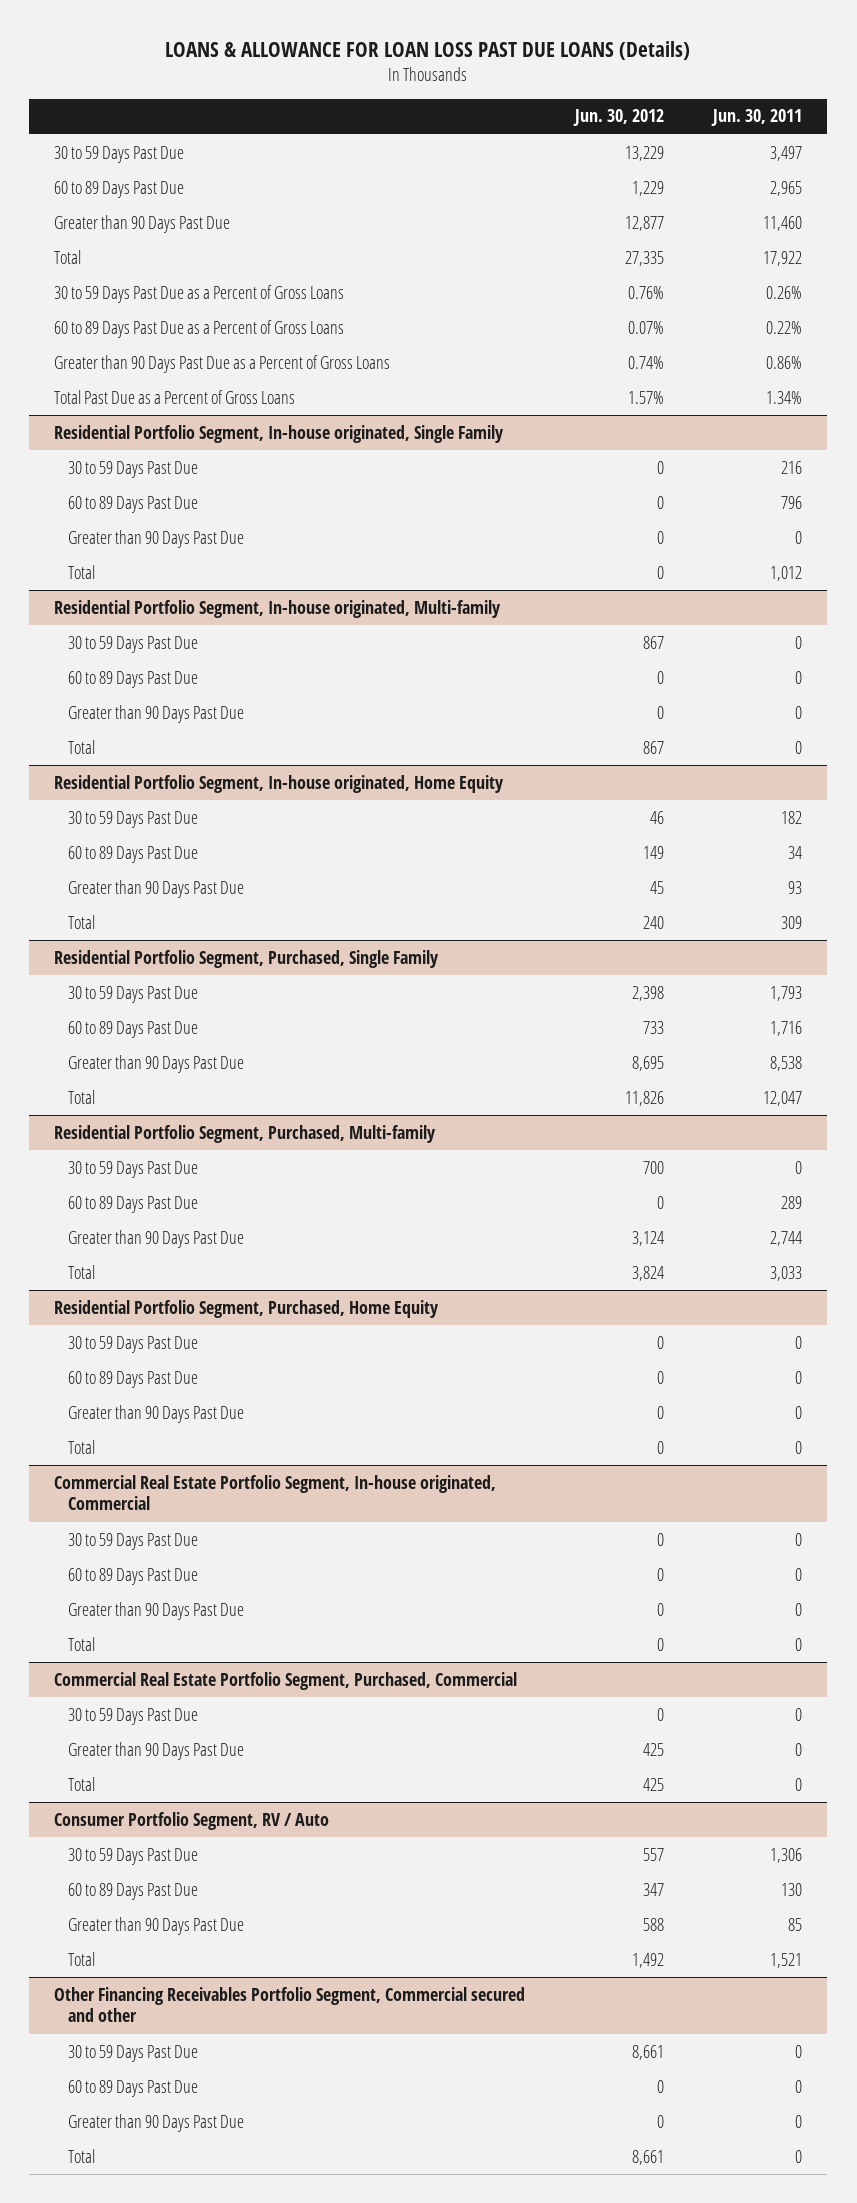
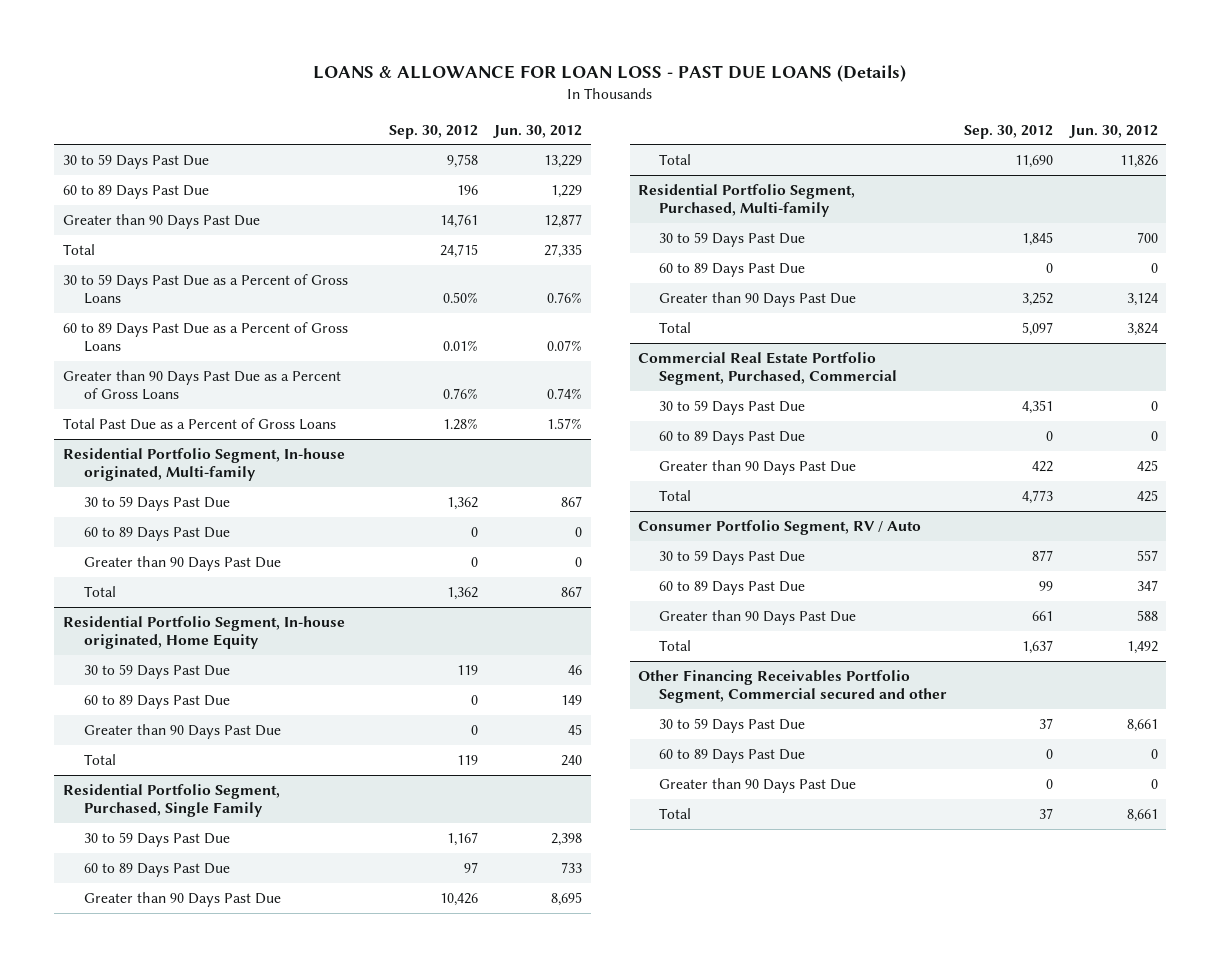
[165,40,691,60] LOANS & ALLOWANCE FOR LOAN LOSS PAST DUE LOANS (Details) -> [313,65,907,83] LOANS & ALLOWANCE FOR LOAN LOSS - PAST DUE LOANS (Details)
[711,109,803,127] Jun. 30, 2011 -> none
none -> [388,124,478,139] Sep. 30, 2012
[54,424,505,443] Residential Portfolio Segment, In-house originated, Single Family -> none
[67,460,198,478] 30 to 59 Days Past Due -> none
[67,495,198,513] 60 to 89 Days Past Due -> none
[67,529,244,548] Greater than 90 Days Past Due -> none
[67,564,95,579] Total -> none
[54,1299,440,1318] Residential Portfolio Segment, Purchased, Home Equity -> none
[67,1335,198,1353] 30 to 59 Days Past Due -> none
[67,1370,198,1388] 60 to 89 Days Past Due -> none
[67,1404,244,1423] Greater than 90 Days Past Due -> none
[67,1439,95,1454] Total -> none
[54,1474,497,1511] Commercial Real Estate Portfolio Segment, In-house originated, Commercial -> none
[67,1532,198,1550] 30 to 59 Days Past Due -> none
[67,1567,198,1585] 60 to 89 Days Past Due -> none
[67,1601,244,1620] Greater than 90 Days Past Due -> none
[67,1636,95,1651] Total -> none
none -> [659,430,806,445] 60 to 89 Days Past Due

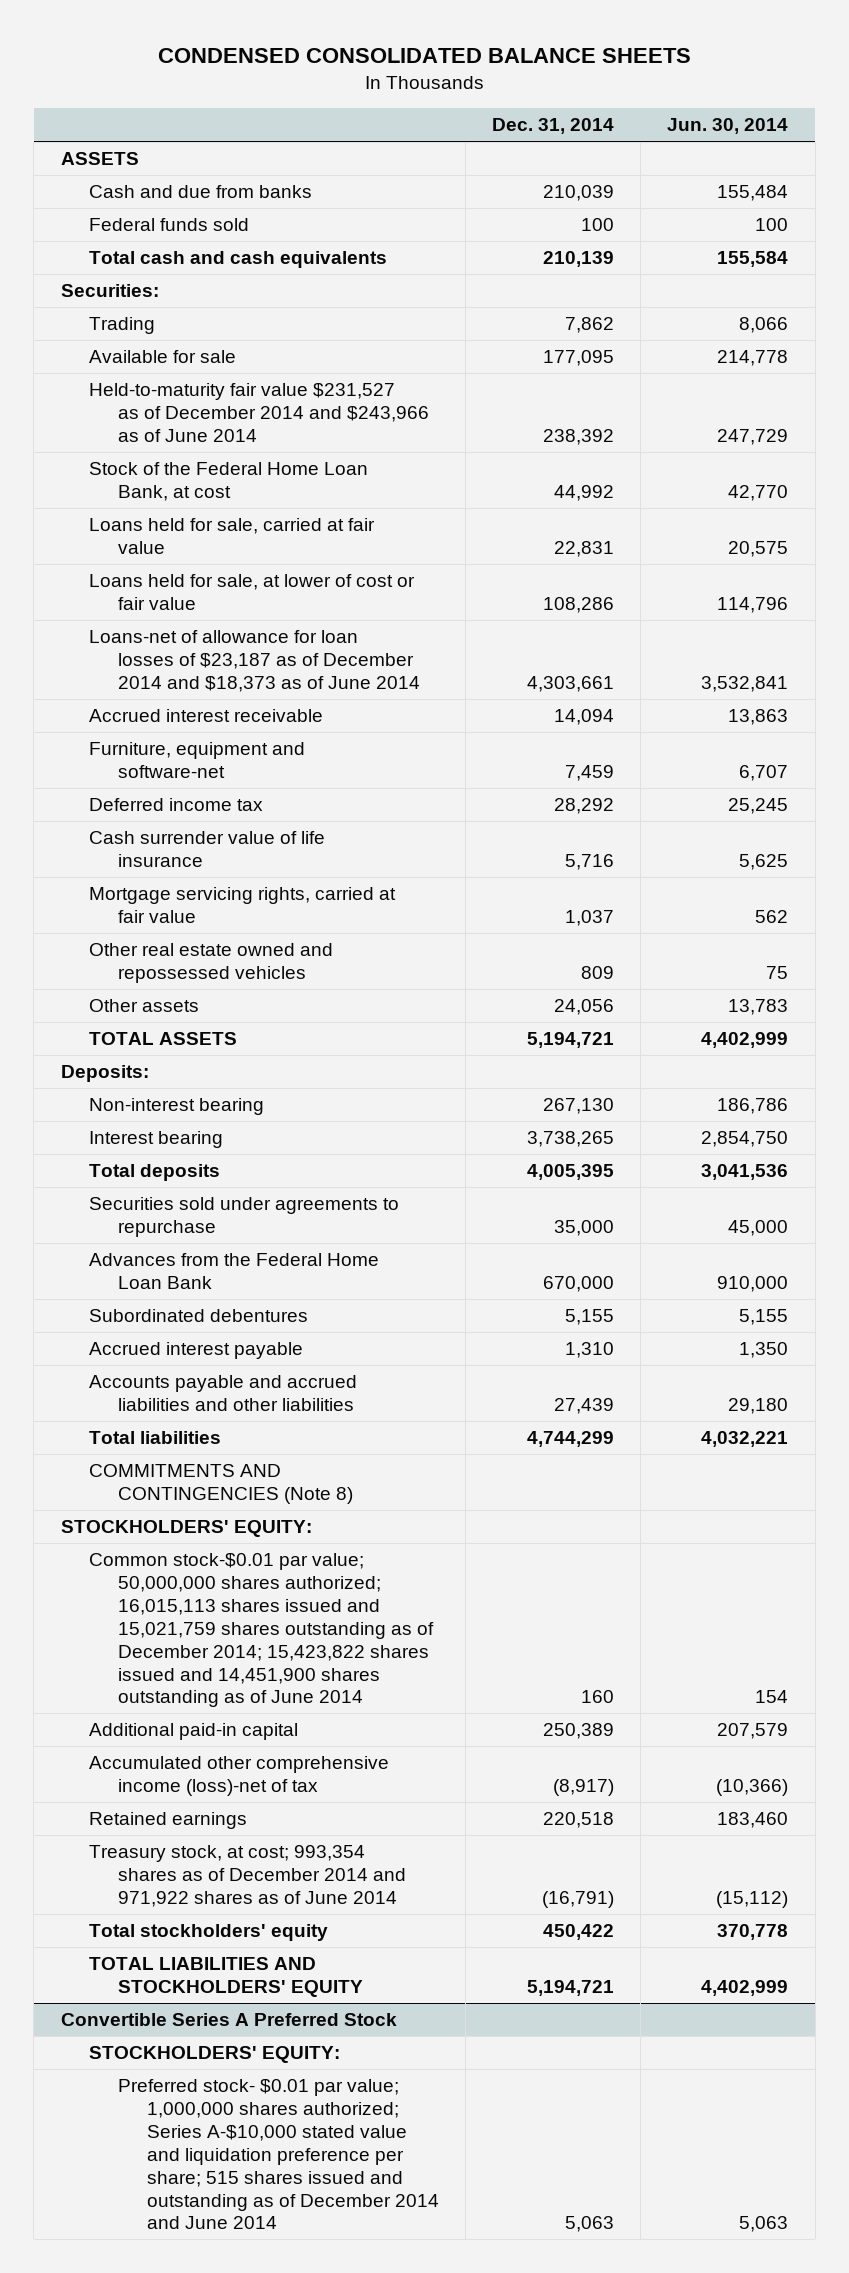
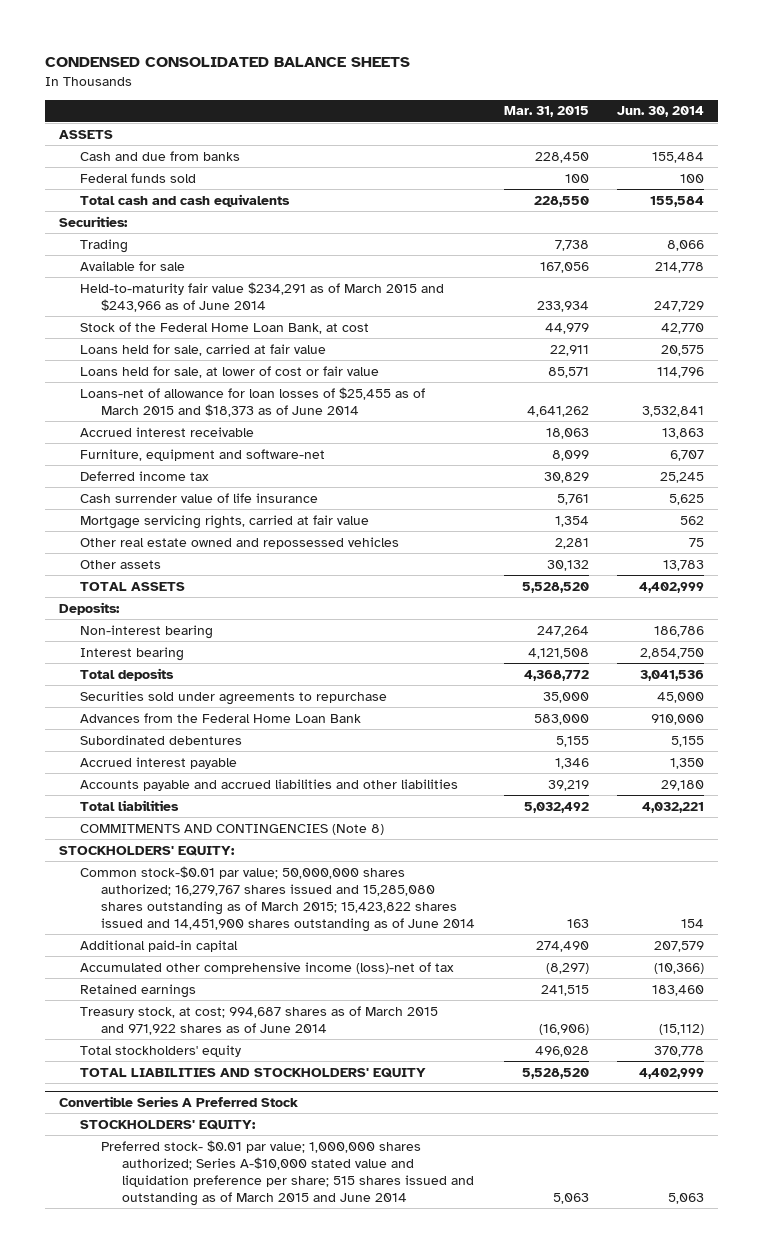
[492,118,615,135] Dec. 31, 2014 -> none
none -> [503,106,589,118] Mar. 31, 2015
[89,383,429,442] Held-to-maturity fair value $231,527 as of December 2014 and $243,966 as of June 2014 -> [80,281,445,312] Held-to-maturity fair value $234,291 as of March 2015 and $243,966 as of June 2014
[89,630,420,692] Loans-net of allowance for loan losses of $23,187 as of December 2014 and $18,373 as of June 2014 -> [80,386,426,417] Loans-net of allowance for loan losses of $25,455 as of March 2015 and $18,373 as of June 2014
[89,1553,434,1708] Common stock-$0.01 par value; 50,000,000 shares authorized; 16,015,113 shares issued and 15,021,759 shares outstanding as of December 2014; 15,423,822 shares issued and 14,451,900 shares outstanding as of June 2014 -> [80,865,476,933] Common stock-$0.01 par value; 50,000,000 shares authorized; 16,279,767 shares issued and 15,285,080 shares outstanding as of March 2015; 15,423,822 shares issued and 14,451,900 shares outstanding as of June 2014
[89,1845,406,1907] Treasury stock, at cost; 993,354 shares as of December 2014 and 971,922 shares as of June 2014 -> [80,1005,439,1035] Treasury stock, at cost; 994,687 shares as of March 2015 and 971,922 shares as of June 2014
[117,2079,439,2230] Preferred stock- $0.01 par value; 1,000,000 shares authorized; Series A-$10,000 stated value and liquidation preference per share; 515 shares issued and outstanding as of December 2014 and June 2014 -> [101,1139,475,1207] Preferred stock- $0.01 par value; 1,000,000 shares authorized; Series A-$10,000 stated value and liquidation preference per share; 515 shares issued and outstanding as of March 2015 and June 2014

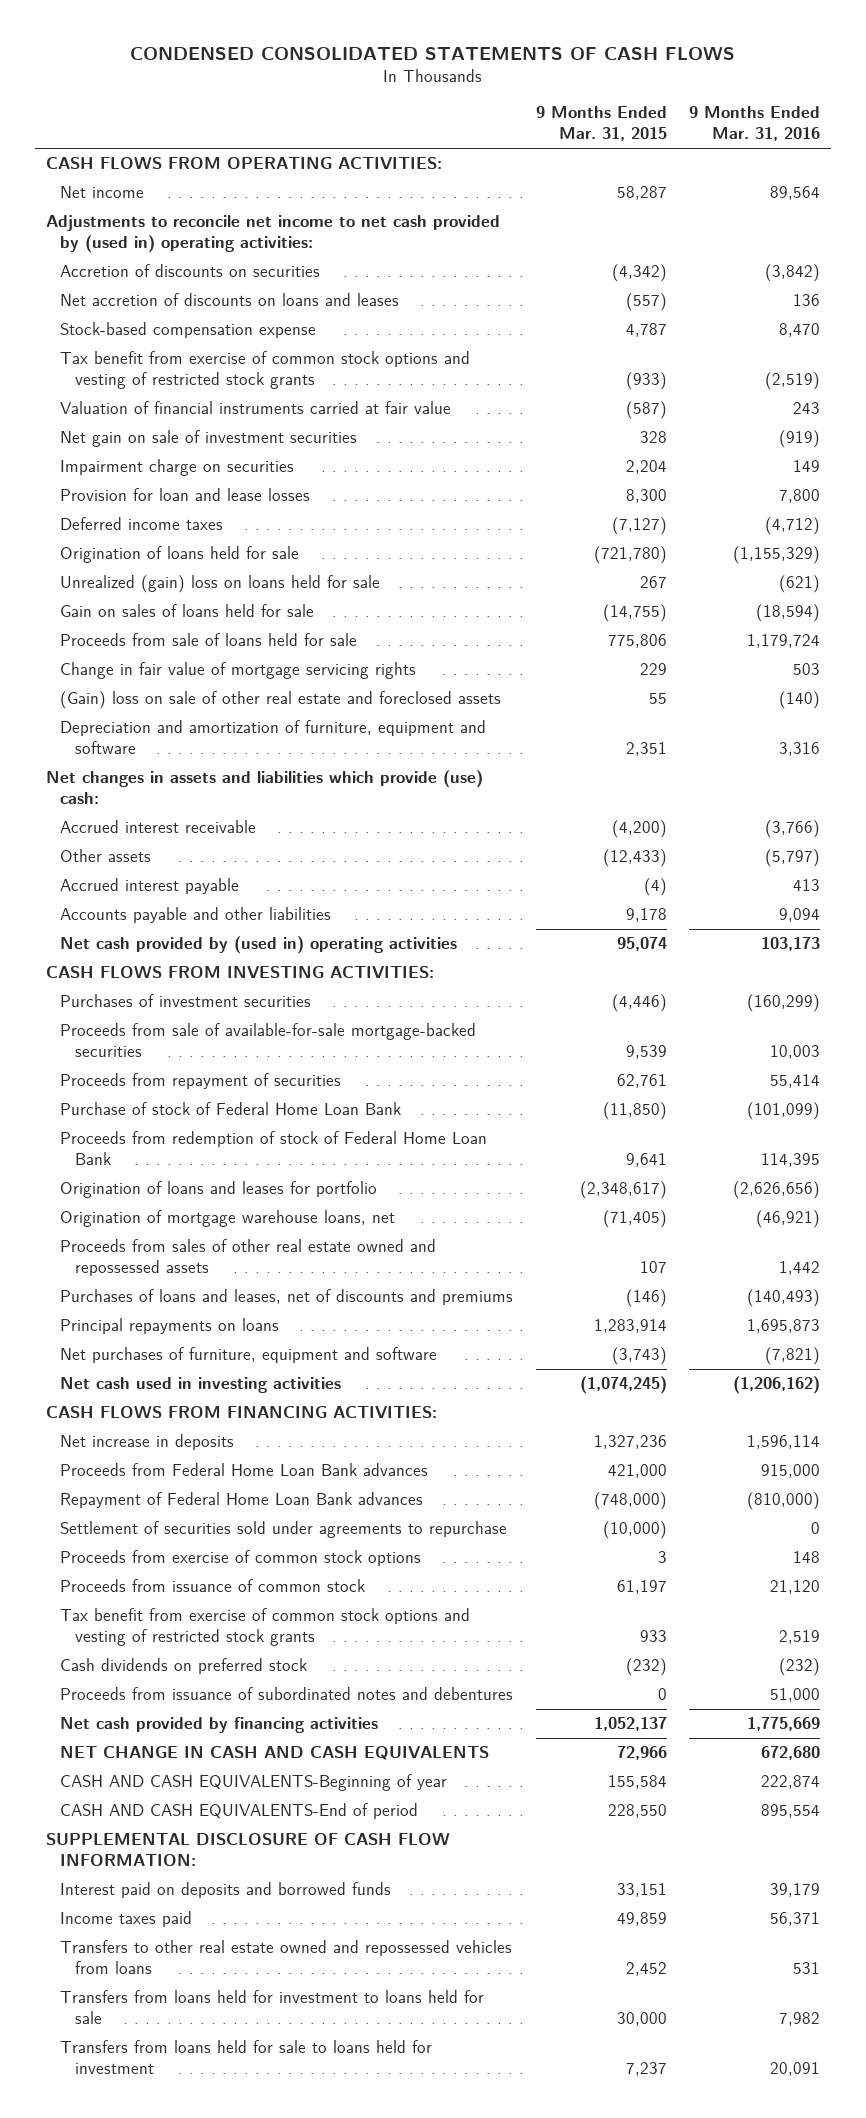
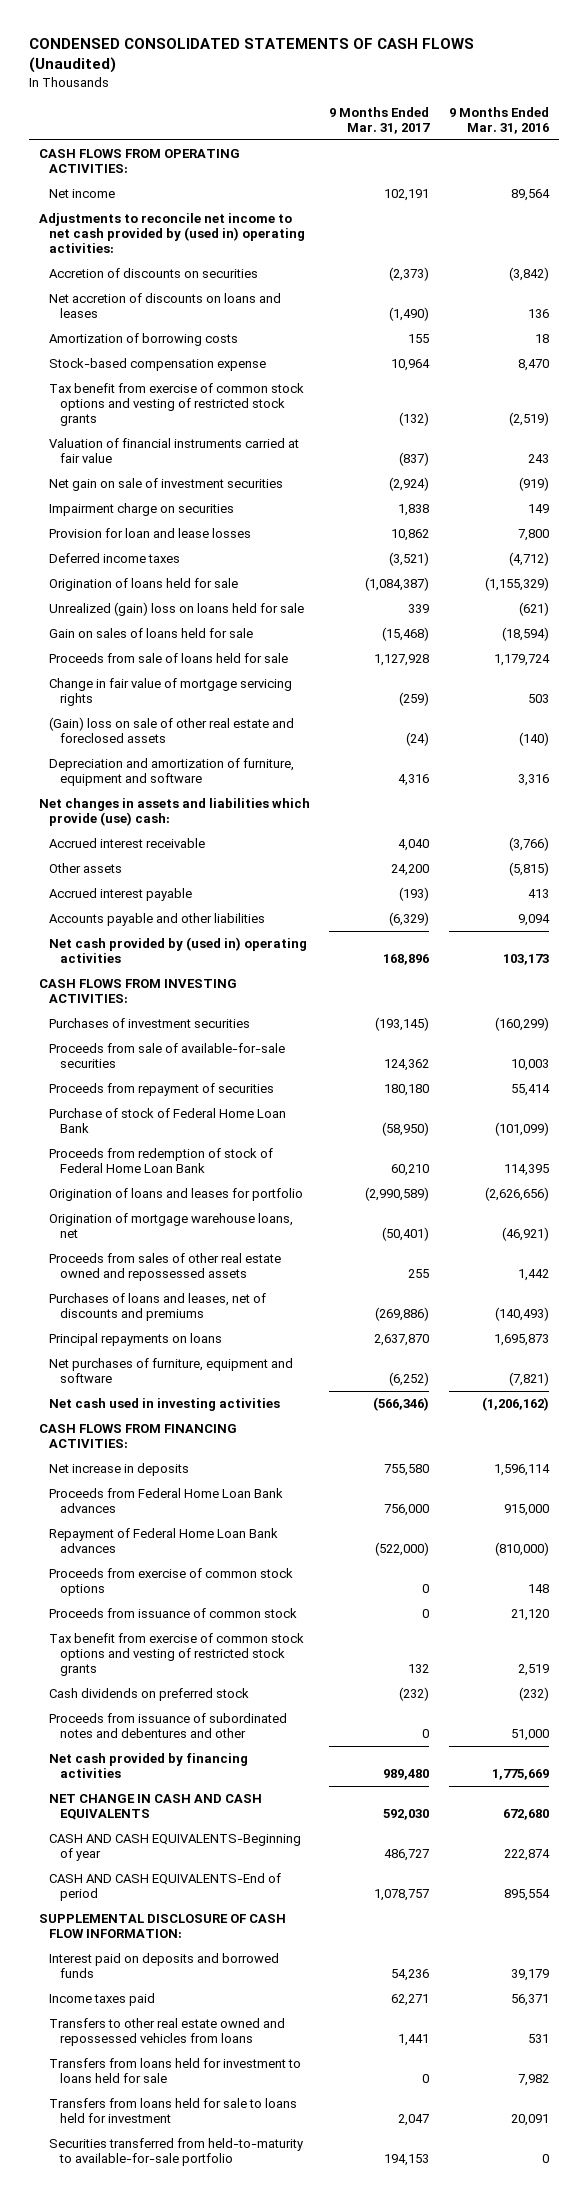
[129,46,735,60] CONDENSED CONSOLIDATED STATEMENTS OF CASH FLOWS -> [28,37,474,74] CONDENSED CONSOLIDATED STATEMENTS OF CASH FLOWS (Unaudited)
[535,106,667,142] 9 Months Ended Mar. 31, 2015 -> none
none -> [329,106,431,134] 9 Months Ended Mar. 31, 2017
none -> [49,333,239,347] Amortization of borrowing costs
[764,849,820,868] (5,797) -> [509,862,550,877] (5,815)
[60,1023,477,1058] Proceeds from sale of available-for-sale mortgage-backed securities -> [49,1043,286,1069] Proceeds from sale of available-for-sale securities
[60,1521,508,1539] Settlement of securities sold under agreements to repurchase -> none
[60,1687,514,1701] Proceeds from issuance of subordinated notes and debentures -> [49,1713,288,1739] Proceeds from issuance of subordinated notes and debentures and other
none -> [49,2138,304,2167] Securities transferred from held-to-maturity to available-for-sale portfolio

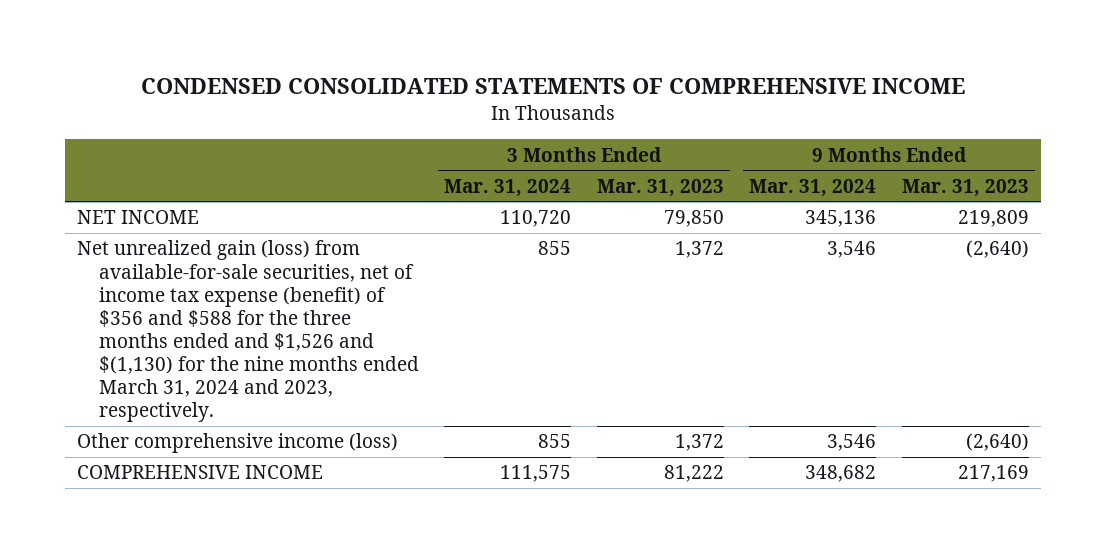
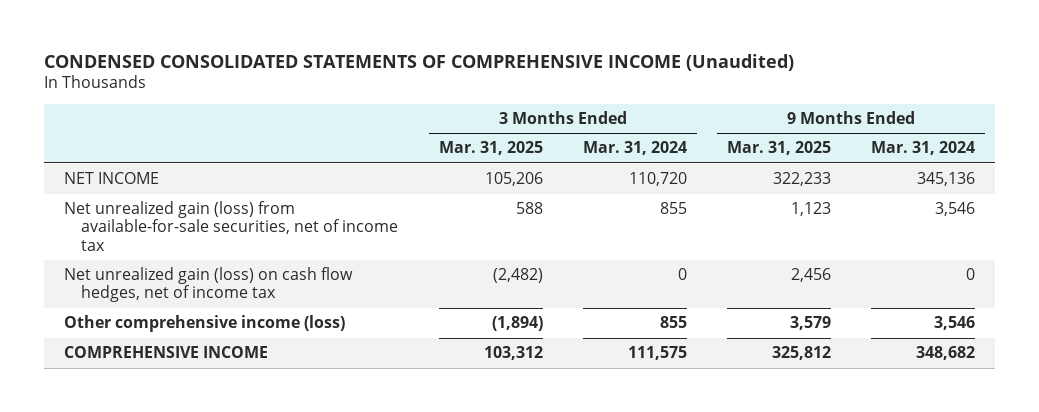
[141,78,966,95] CONDENSED CONSOLIDATED STATEMENTS OF COMPREHENSIVE INCOME -> [43,53,794,71] CONDENSED CONSOLIDATED STATEMENTS OF COMPREHENSIVE INCOME (Unaudited)
[596,178,724,197] Mar. 31, 2023 -> none
[901,178,1029,197] Mar. 31, 2023 -> none
none -> [438,141,543,156] Mar. 31, 2025
none -> [726,141,831,156] Mar. 31, 2025
[77,240,419,423] Net unrealized gain (loss) from available-for-sale securities, net of income tax expense (benefit) of $356 and $588 for the three months ended and $1,526 and $(1,130) for the nine months ended March 31, 2024 and 2023, respectively. -> [63,201,399,251] Net unrealized gain (loss) from available-for-sale securities, net of income tax
none -> [63,267,353,303] Net unrealized gain (loss) on cash flow hedges, net of income tax

